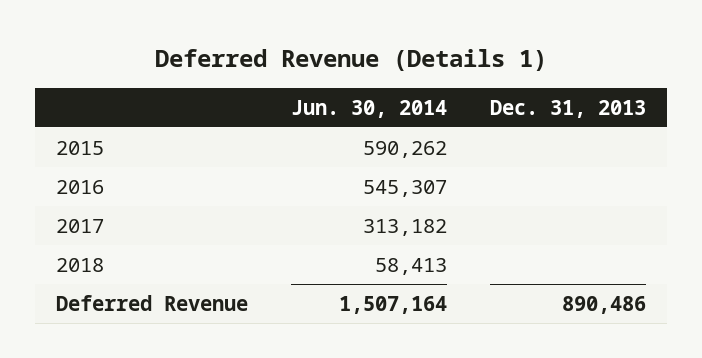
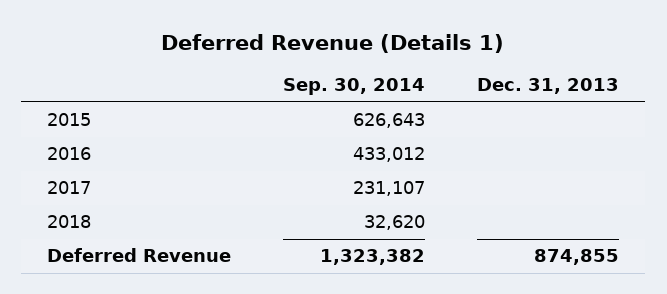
[291,99,448,118] Jun. 30, 2014 -> none
none -> [283,78,426,96] Sep. 30, 2014
[561,296,646,315] 890,486 -> [534,249,620,266] 874,855

